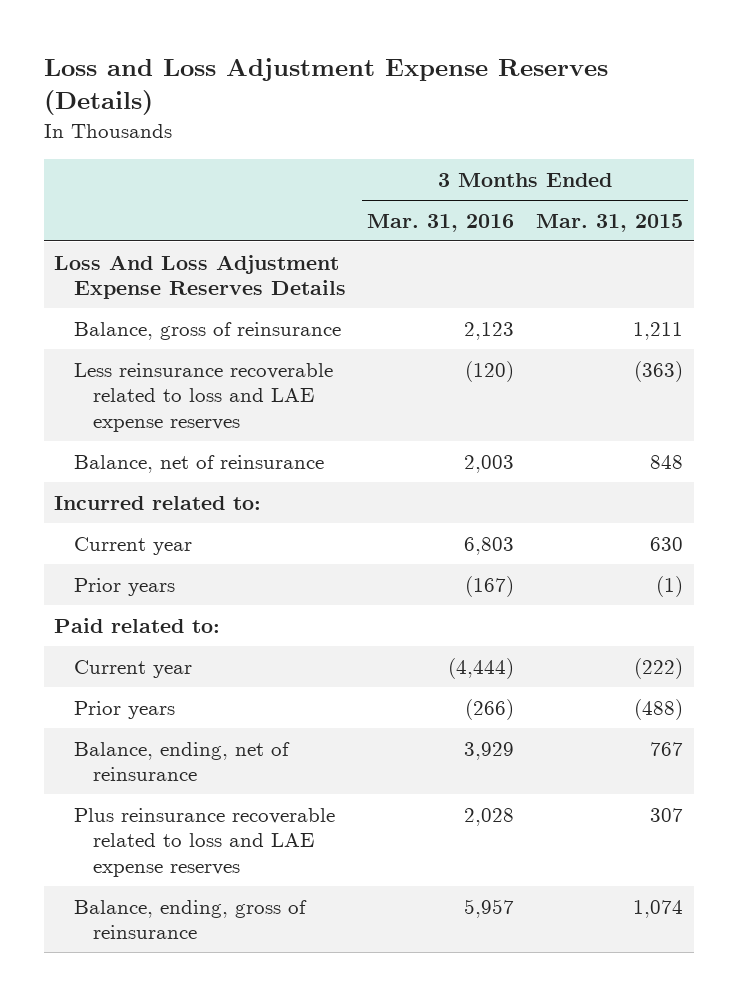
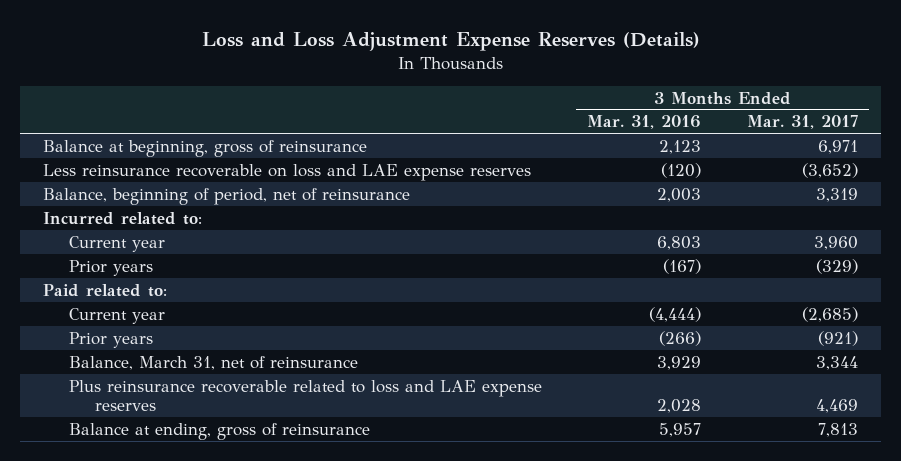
[535,213,683,232] Mar. 31, 2015 -> none
none -> [747,115,859,130] Mar. 31, 2017
[54,254,346,300] Loss And Loss Adjustment Expense Reserves Details -> none
[73,321,341,340] Balance, gross of reinsurance -> [43,139,368,157] Balance at beginning, gross of reinsurance
[73,362,333,432] Less reinsurance recoverable related to loss and LAE expense reserves -> [43,163,532,181] Less reinsurance recoverable on loss and LAE expense reserves
[73,454,324,473] Balance, net of reinsurance -> [43,187,411,205] Balance, beginning of period, net of reinsurance
[73,741,290,782] Balance, ending, net of reinsurance -> [68,355,358,370] Balance, March 31, net of reinsurance
[73,899,307,940] Balance, ending, gross of reinsurance -> [68,422,370,440] Balance at ending, gross of reinsurance

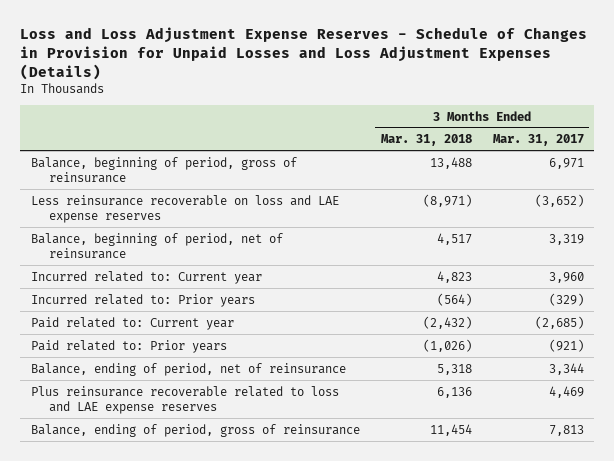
[201,32,700,52] Loss and Loss Adjustment Expense Reserves (Details) -> [20,26,588,80] Loss and Loss Adjustment Expense Reserves - Schedule of Changes in Provision for Unpaid Losses and Loss Adjustment Expenses (Details)
[587,115,702,130] Mar. 31, 2016 -> none
none -> [380,134,472,147] Mar. 31, 2018
[43,139,368,157] Balance at beginning, gross of reinsurance -> [30,156,297,183] Balance, beginning of period, gross of reinsurance
[43,211,203,225] Incurred related to: -> none
[43,283,168,297] Paid related to: -> none
[68,235,165,252] Current year -> [30,270,262,284] Incurred related to: Current year
[68,259,153,276] Prior years -> [30,293,255,307] Incurred related to: Prior years
[68,307,165,324] Current year -> [30,316,234,330] Paid related to: Current year
[68,331,153,348] Prior years -> [30,339,227,353] Paid related to: Prior years
[68,355,358,370] Balance, March 31, net of reinsurance -> [30,362,346,376] Balance, ending of period, net of reinsurance
[68,422,370,440] Balance at ending, gross of reinsurance -> [30,423,360,437] Balance, ending of period, gross of reinsurance

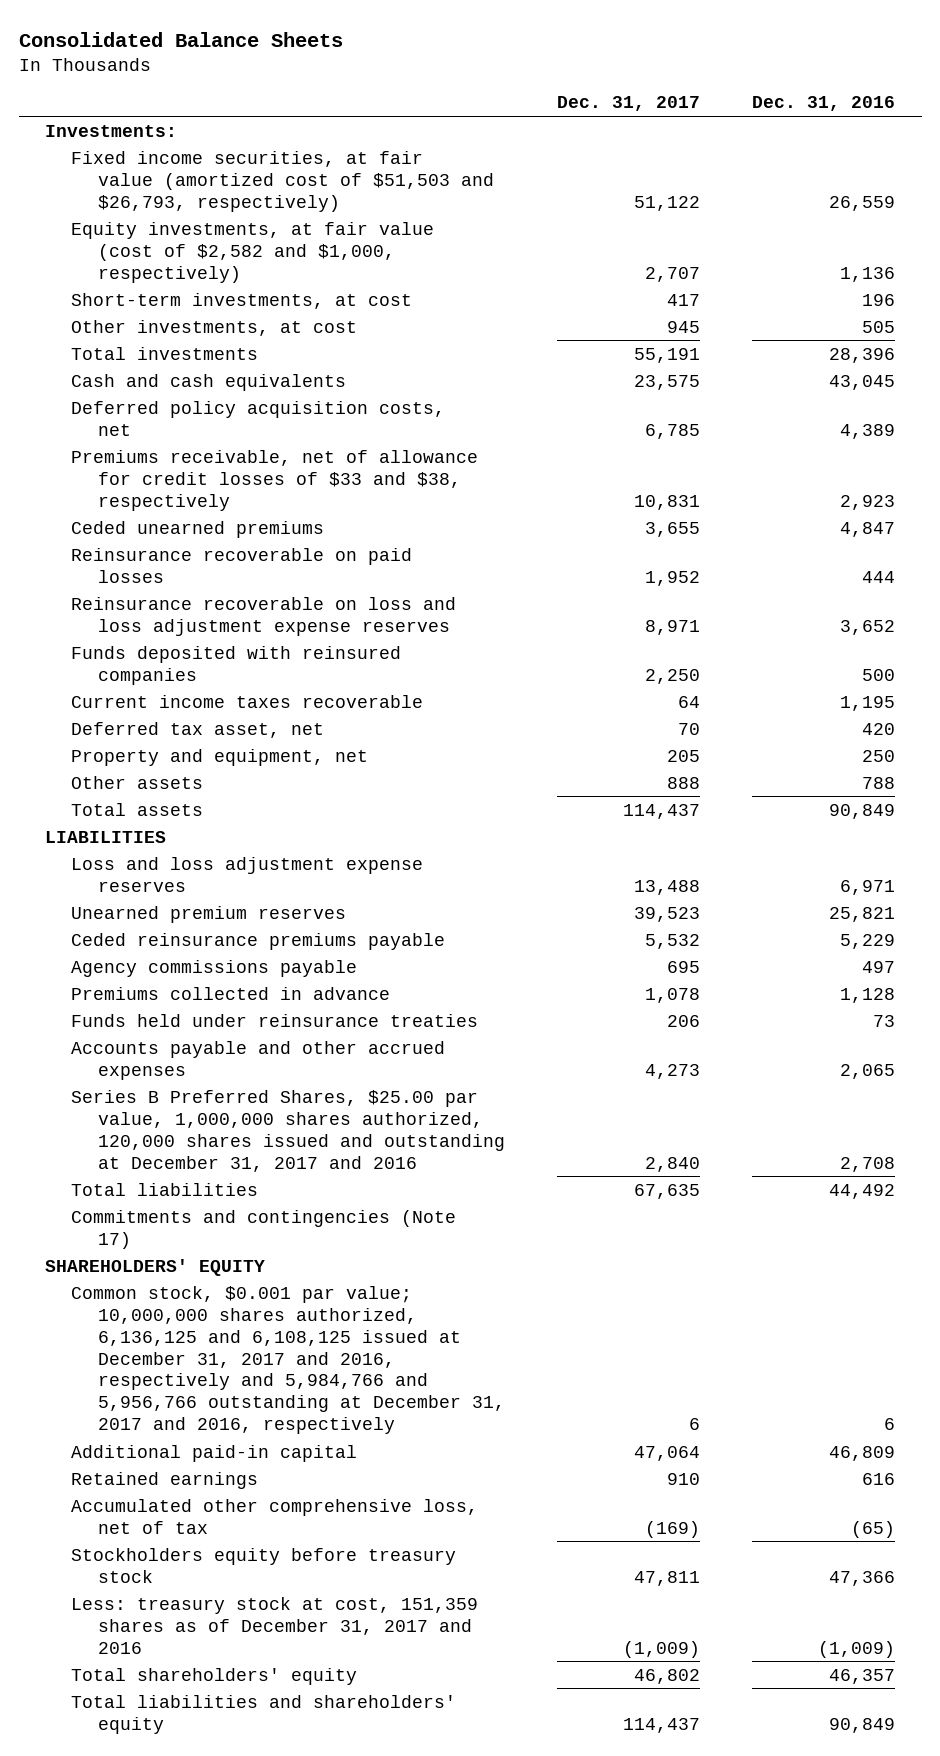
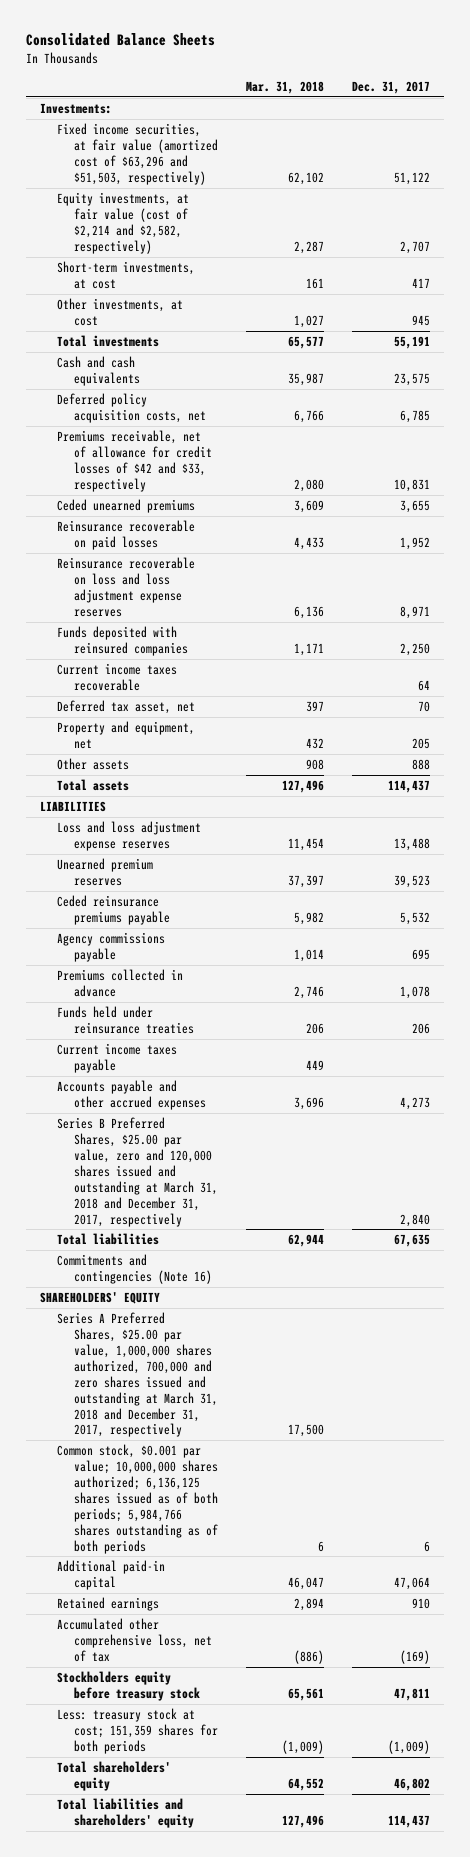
[752,96,896,112] Dec. 31, 2016 -> none
none -> [246,80,325,94] Mar. 31, 2018
[71,150,494,212] Fixed income securities, at fair value (amortized cost of $51,503 and $26,793, respectively) -> [56,122,219,185] Fixed income securities, at fair value (amortized cost of $63,296 and $51,503, respectively)
[71,221,435,283] Equity investments, at fair value (cost of $2,582 and $1,000, respectively) -> [56,191,189,254] Equity investments, at fair value (cost of $2,214 and $2,582, respectively)
[71,449,479,511] Premiums receivable, net of allowance for credit losses of $33 and $38, respectively -> [56,429,213,492] Premiums receivable, net of allowance for credit losses of $42 and $33, respectively
none -> [56,1042,177,1073] Current income taxes payable
[71,1089,505,1172] Series B Preferred Shares, $25.00 par value, 1,000,000 shares authorized, 120,000 shares issued and outstanding at December 31, 2017 and 2016 -> [56,1116,219,1227] Series B Preferred Shares, $25.00 par value, zero and 120,000 shares issued and outstanding at March 31, 2018 and December 31, 2017, respectively
[71,1209,457,1249] Commitments and contingencies (Note 17) -> [56,1253,213,1284] Commitments and contingencies (Note 16)
none -> [56,1311,219,1438] Series A Preferred Shares, $25.00 par value, 1,000,000 shares authorized, 700,000 and zero shares issued and outstanding at March 31, 2018 and December 31, 2017, respectively
[71,1285,505,1435] Common stock, $0.001 par value; 10,000,000 shares authorized, 6,136,125 and 6,108,125 issued at December 31, 2017 and 2016, respectively and 5,984,766 and 5,956,766 outstanding at December 31, 2017 and 2016, respectively -> [56,1443,219,1554] Common stock, $0.001 par value; 10,000,000 shares authorized; 6,136,125 shares issued as of both periods; 5,984,766 shares outstanding as of both periods
[71,1596,479,1654] Less: treasury stock at cost, 151,359 shares as of December 31, 2017 and 2016 -> [56,1707,219,1754] Less: treasury stock at cost; 151,359 shares for both periods

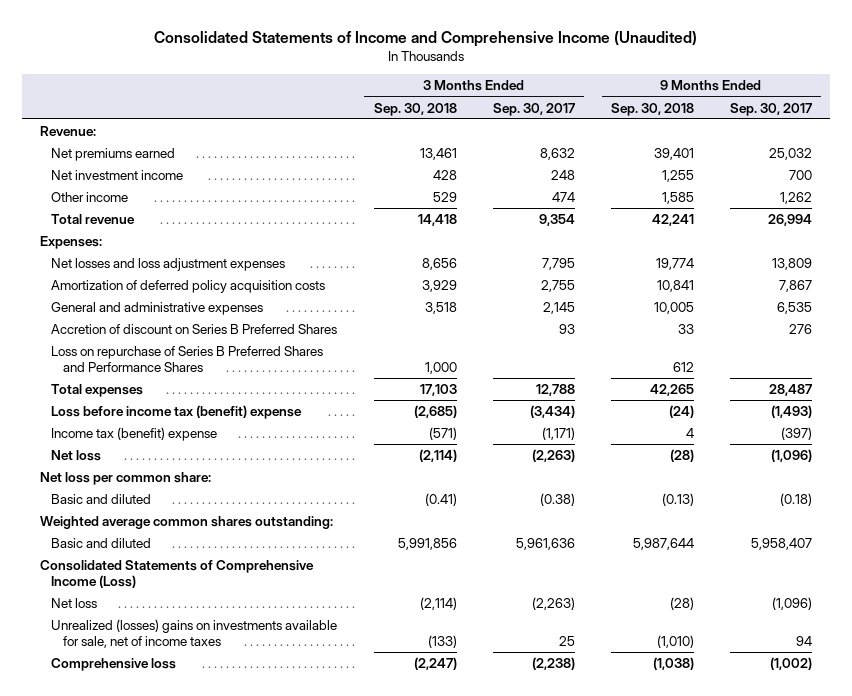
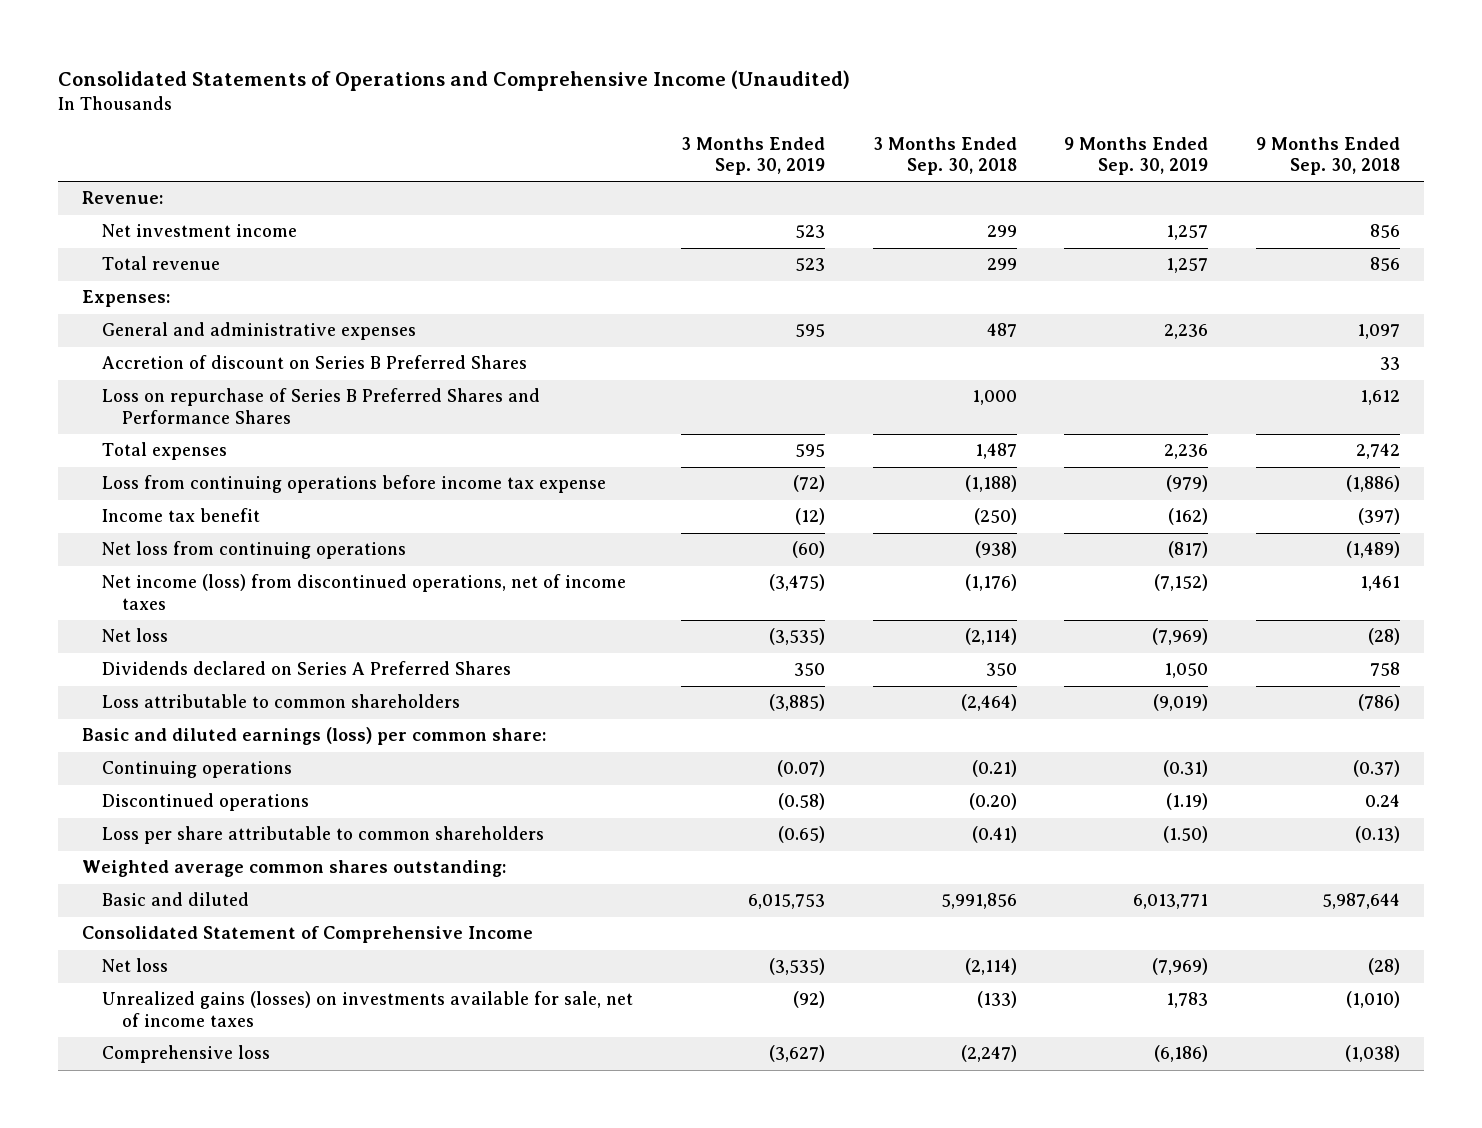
[153,30,697,47] Consolidated Statements of Income and Comprehensive Income (Unaudited) -> [57,69,850,91] Consolidated Statements of Operations and Comprehensive Income (Unaudited)
[492,102,575,116] Sep. 30, 2017 -> none
[729,102,812,116] Sep. 30, 2017 -> none
none -> [680,137,825,176] 3 Months Ended Sep. 30, 2019
none -> [1064,137,1209,176] 9 Months Ended Sep. 30, 2019
[51,148,176,162] Net premiums earned -> none
[51,192,129,203] Other income -> none
[432,170,457,181] 428 -> [986,225,1017,238] 299
[661,170,694,183] 1,255 -> [1370,224,1401,239] 856
[417,214,457,227] 14,418 -> [986,258,1017,271] 299
[651,214,694,227] 42,241 -> [1370,257,1401,272] 856
[51,258,286,272] Net losses and loss adjustment expenses -> none
[51,280,326,294] Amortization of deferred policy acquisition costs -> none
[424,302,457,315] 3,518 -> [986,323,1017,338] 487
[653,302,694,315] 10,005 -> [1357,324,1401,340] 1,097
[672,362,694,373] 612 -> [1360,390,1401,406] 1,612
[419,384,457,397] 17,103 -> [974,443,1017,460] 1,487
[649,384,694,397] 42,265 -> [1356,443,1401,460] 2,742
[51,405,303,420] Loss before income tax (benefit) expense -> [101,475,606,494] Loss from continuing operations before income tax expense
[413,405,457,419] (2,685) -> [964,475,1017,493] (1,188)
[668,405,694,419] (24) -> [1346,475,1401,493] (1,886)
[51,427,218,442] Income tax (benefit) expense -> [101,508,260,523] Income tax benefit
[428,427,457,441] (571) -> [973,508,1017,526] (250)
[685,428,694,439] 4 -> [1358,508,1401,526] (397)
none -> [101,541,406,560] Net loss from continuing operations
none -> [101,574,626,610] Net income (loss) from discontinued operations, net of income taxes
none -> [101,661,511,676] Dividends declared on Series A Preferred Shares
none -> [101,694,460,709] Loss attributable to common shareholders
[40,472,212,486] Net loss per common share: -> [81,727,546,746] Basic and diluted earnings (loss) per common share:
none -> [101,761,292,779] Continuing operations
none -> [101,793,309,812] Discontinued operations
[51,494,152,505] Basic and diluted -> [101,826,544,845] Loss per share attributable to common shareholders
[40,560,315,589] Consolidated Statements of Comprehensive Income (Loss) -> [81,926,533,944] Consolidated Statement of Comprehensive Income
[51,619,338,649] Unrealized (losses) gains on investments available for sale, net of income taxes -> [101,991,633,1027] Unrealized gains (losses) on investments available for sale, net of income taxes

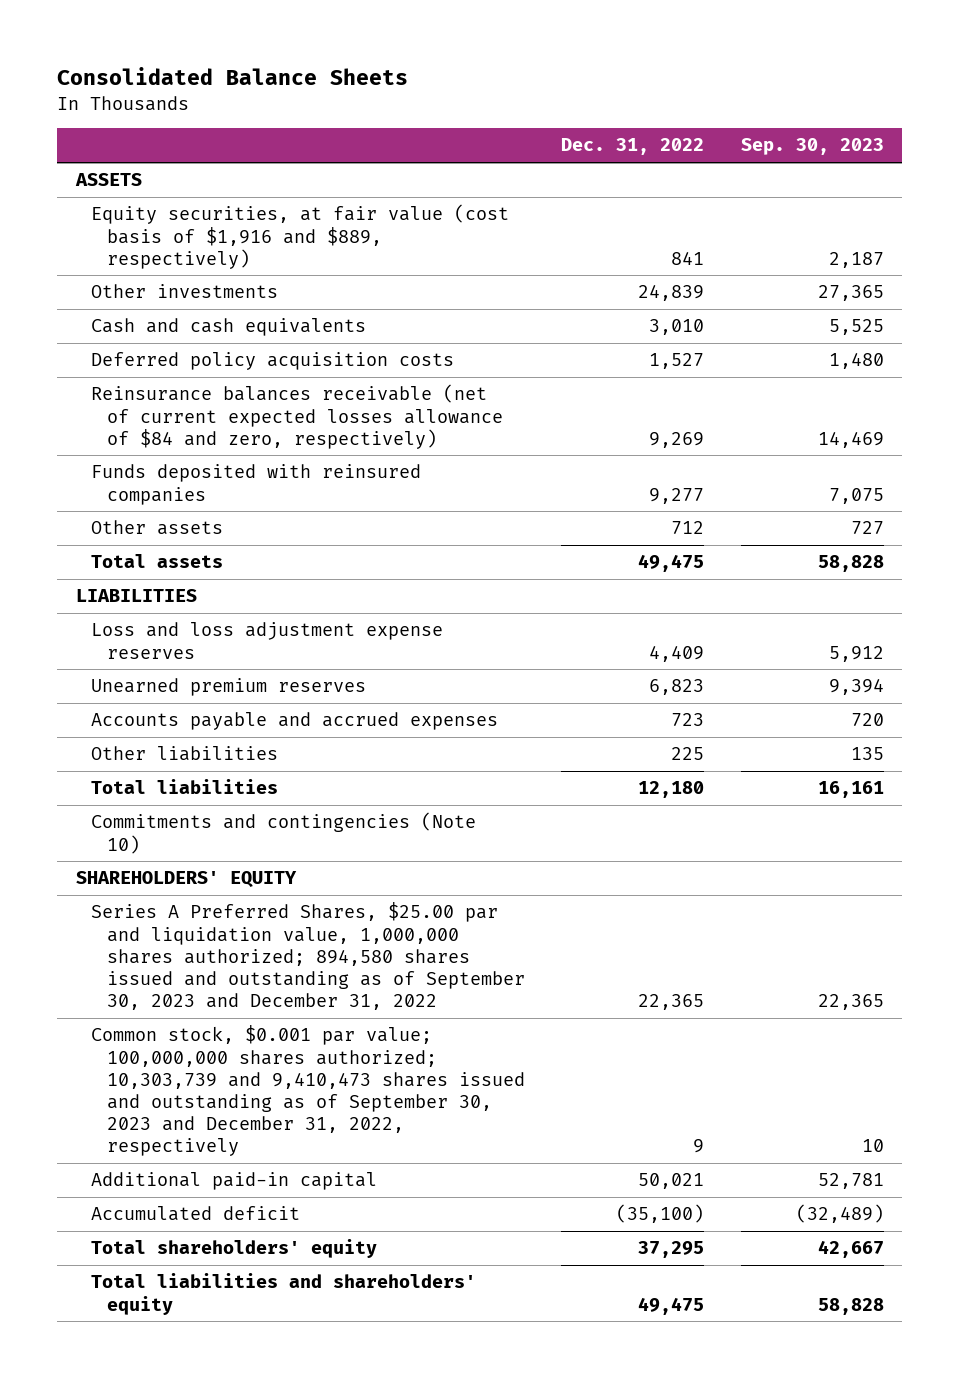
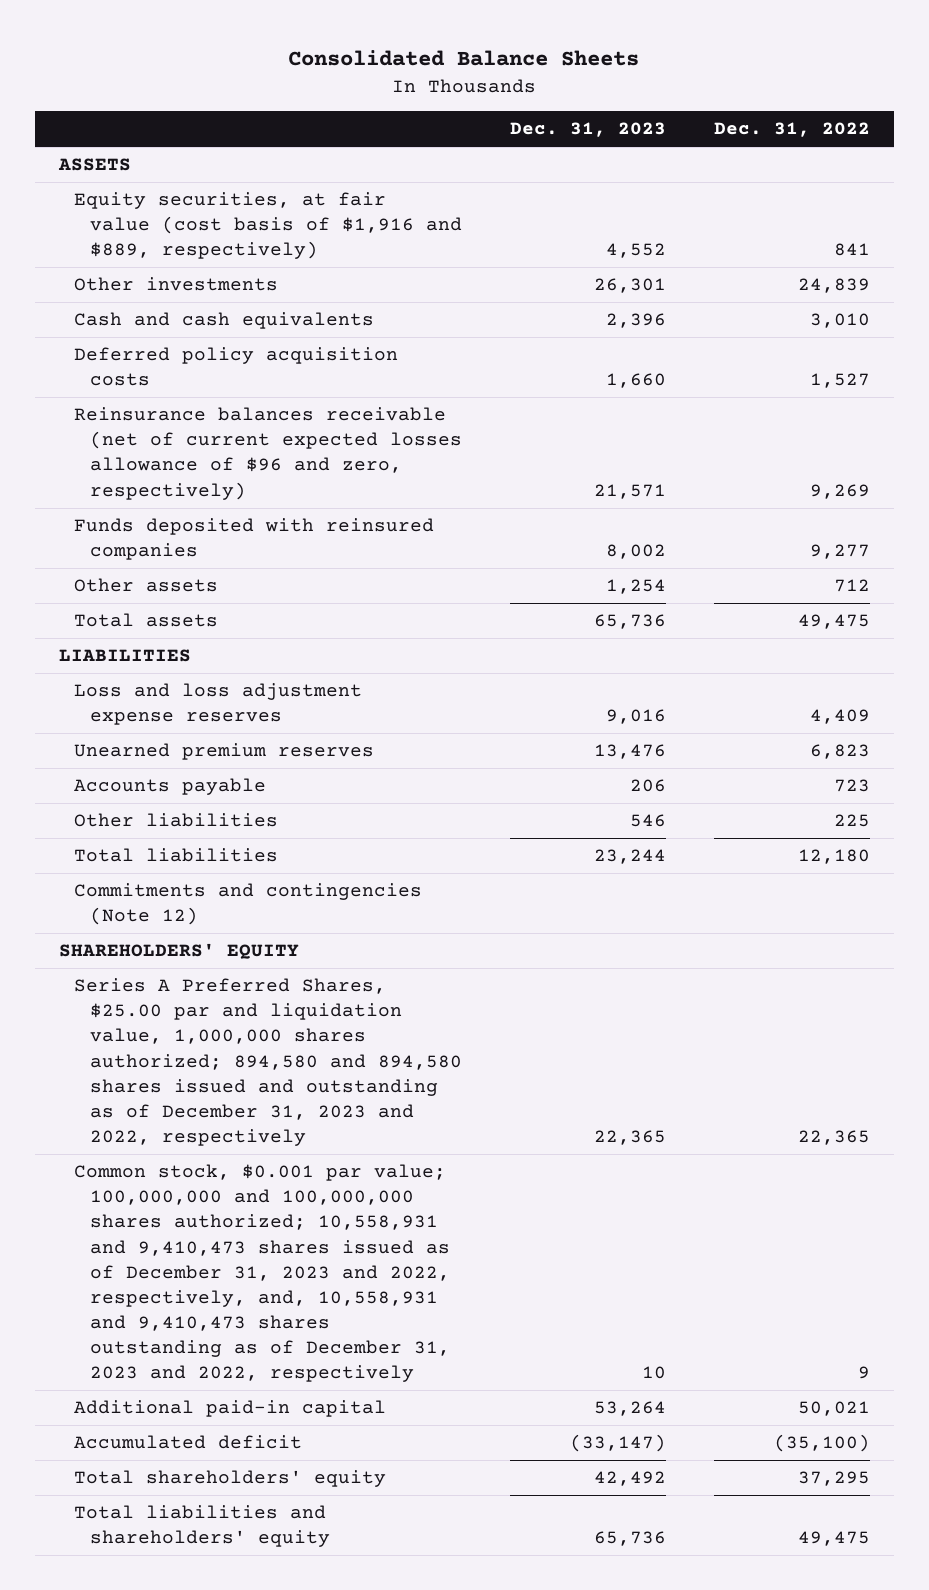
[741,138,885,156] Sep. 30, 2023 -> none
none -> [509,122,666,138] Dec. 31, 2023
[91,384,503,449] Reinsurance balances receivable (net of current expected losses allowance of $84 and zero, respectively) -> [74,407,462,500] Reinsurance balances receivable (net of current expected losses allowance of $96 and zero, respectively)
[91,712,499,731] Accounts payable and accrued expenses -> [74,778,267,796] Accounts payable
[91,812,477,854] Commitments and contingencies (Note 10) -> [74,883,423,926] Commitments and contingencies (Note 12)
[91,902,525,1010] Series A Preferred Shares, $25.00 par and liquidation value, 1,000,000 shares authorized; 894,580 shares issued and outstanding as of September 30, 2023 and December 31, 2022 -> [74,978,462,1147] Series A Preferred Shares, $25.00 par and liquidation value, 1,000,000 shares authorized; 894,580 and 894,580 shares issued and outstanding as of December 31, 2023 and 2022, respectively
[91,1025,525,1157] Common stock, $0.001 par value; 100,000,000 shares authorized; 10,303,739 and 9,410,473 shares issued and outstanding as of September 30, 2023 and December 31, 2022, respectively -> [74,1164,450,1383] Common stock, $0.001 par value; 100,000,000 and 100,000,000 shares authorized; 10,558,931 and 9,410,473 shares issued as of December 31, 2023 and 2022, respectively, and, 10,558,931 and 9,410,473 shares outstanding as of December 31, 2023 and 2022, respectively

